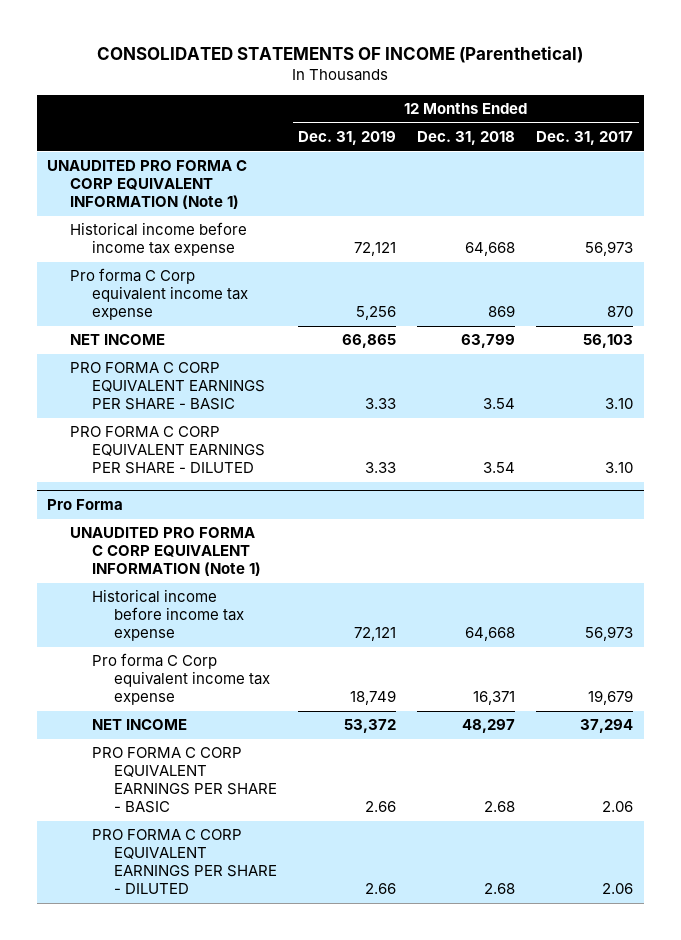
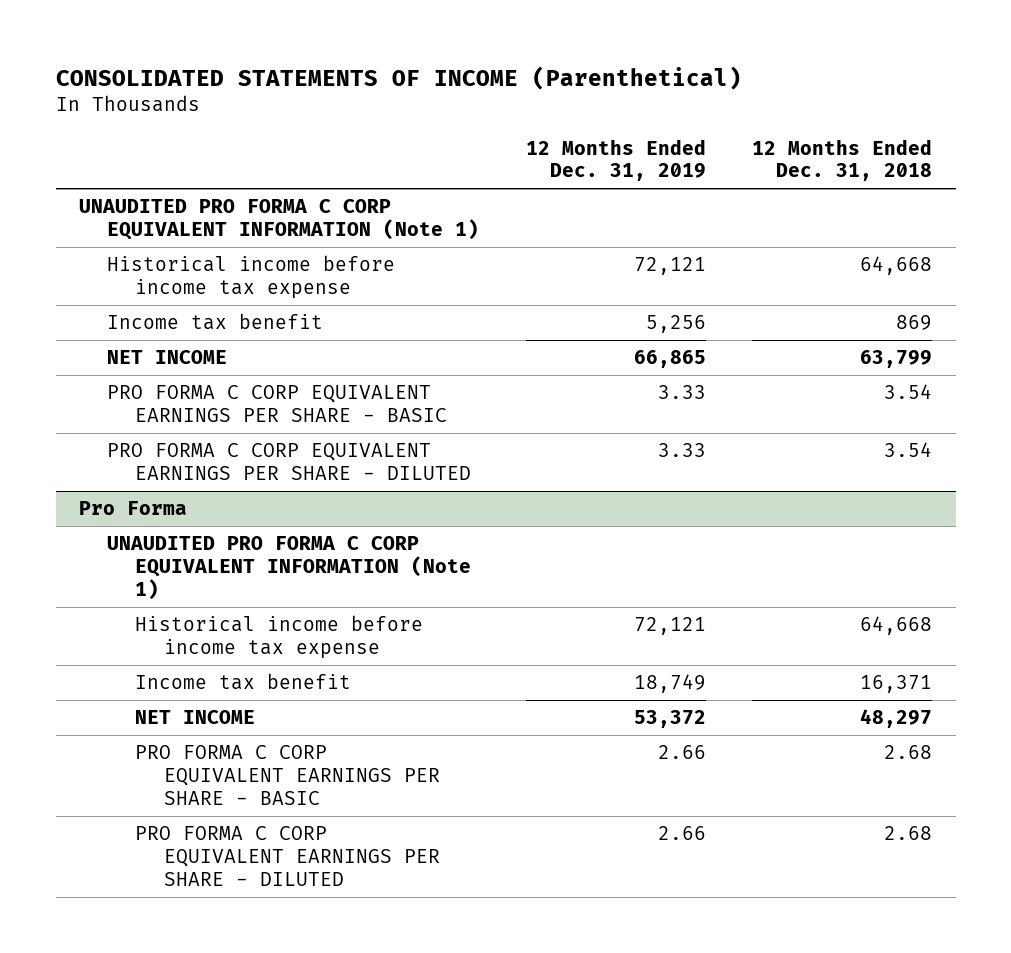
[536,131,634,146] Dec. 31, 2017 -> none
[69,268,248,321] Pro forma C Corp equivalent income tax expense -> [107,313,324,331] Income tax benefit
[91,653,270,706] Pro forma C Corp equivalent income tax expense -> [135,673,352,691] Income tax benefit

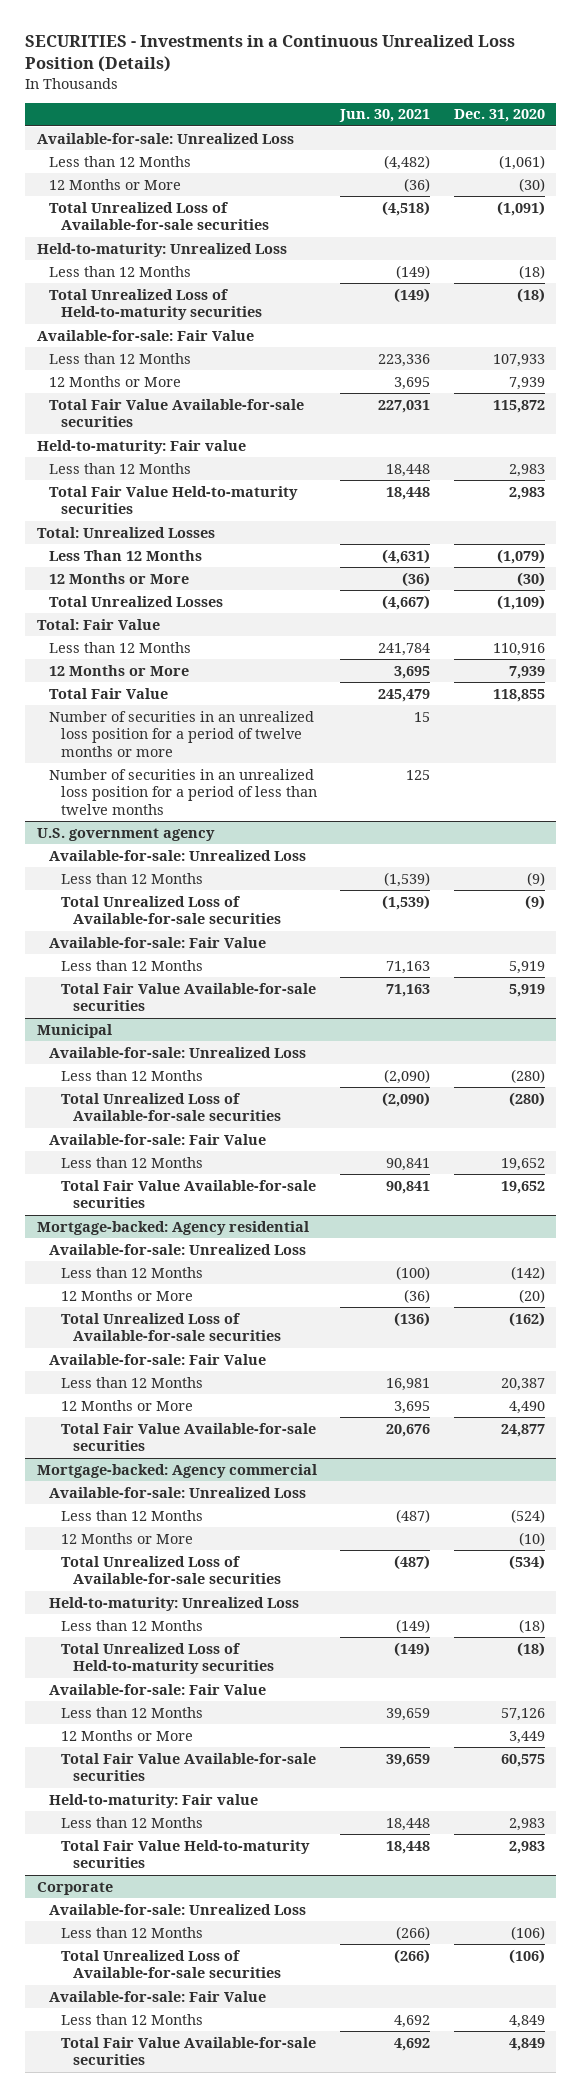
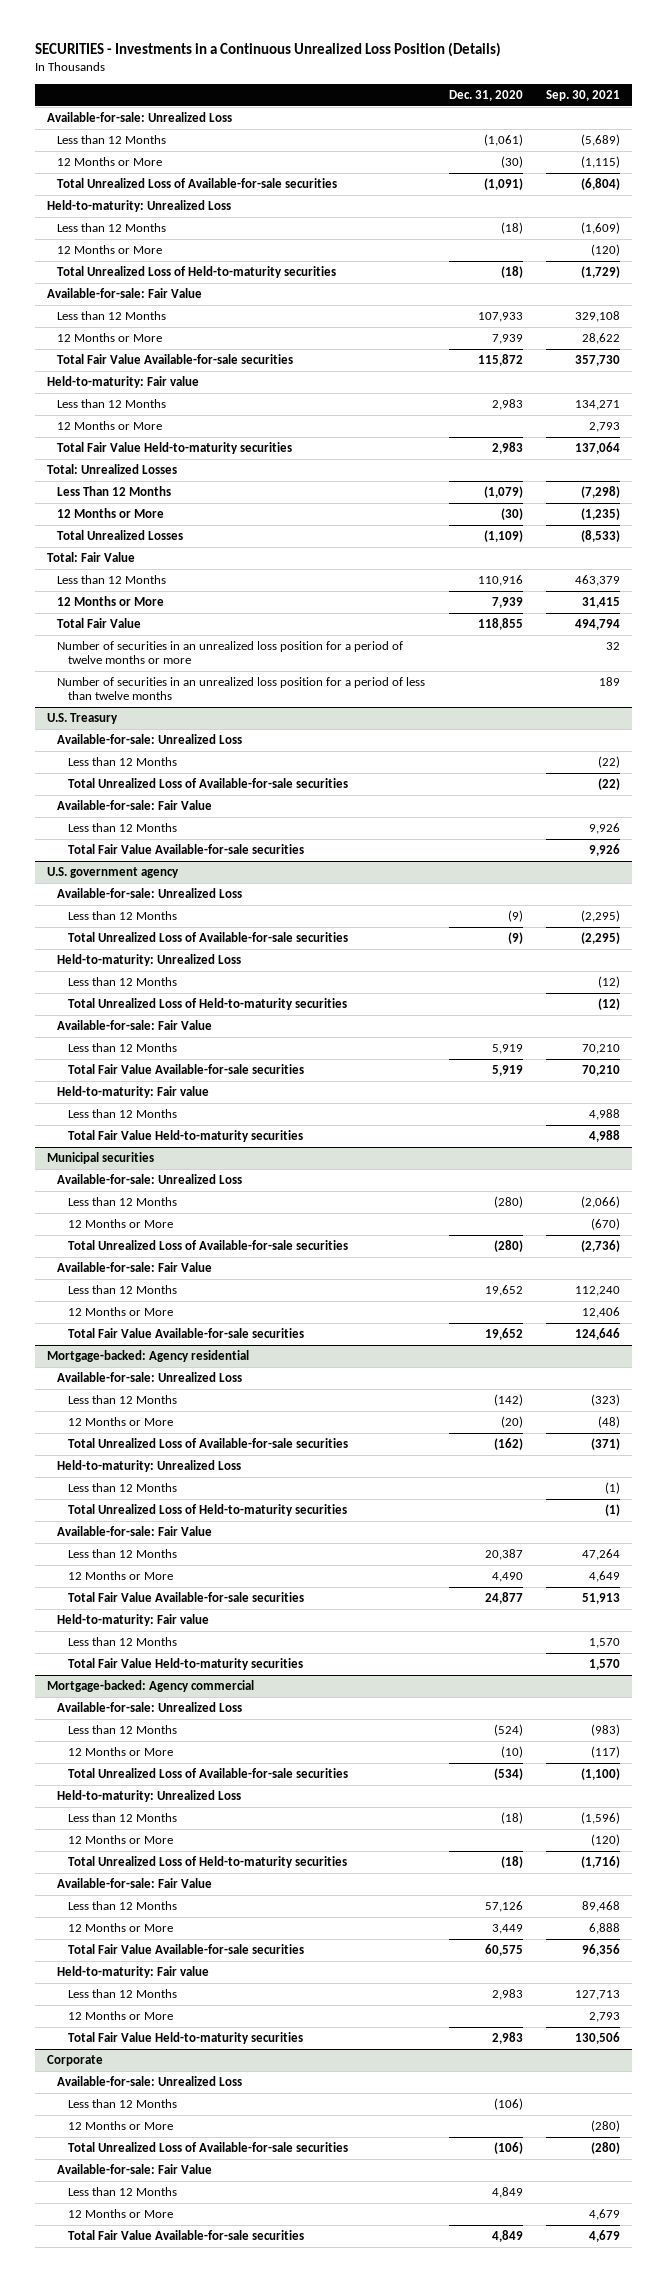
[339,109,431,123] Jun. 30, 2021 -> none
none -> [545,89,620,101] Sep. 30, 2021
none -> [57,244,163,254] 12 Months or More
none -> [57,420,163,430] 12 Months or More
none -> [46,712,118,724] U.S. Treasury
none -> [57,733,243,744] Available-for-sale: Unrealized Loss
none -> [67,756,177,766] Less than 12 Months
none -> [67,777,348,788] Total Unrealized Loss of Available-for-sale securities
none -> [57,799,213,810] Available-for-sale: Fair Value
none -> [67,822,177,832] Less than 12 Months
none -> [67,843,304,854] Total Fair Value Available-for-sale securities
none -> [57,953,242,966] Held-to-maturity: Unrealized Loss
none -> [67,976,177,986] Less than 12 Months
none -> [67,997,347,1010] Total Unrealized Loss of Held-to-maturity securities
none -> [57,1085,210,1098] Held-to-maturity: Fair value
none -> [67,1108,177,1118] Less than 12 Months
none -> [67,1129,303,1142] Total Fair Value Held-to-maturity securities
[36,1023,112,1038] Municipal -> [46,1151,154,1164] Municipal securities
none -> [67,1218,173,1228] 12 Months or More
none -> [67,1306,173,1316] 12 Months or More
none -> [57,1459,242,1472] Held-to-maturity: Unrealized Loss
none -> [67,1482,177,1492] Less than 12 Months
none -> [67,1503,347,1516] Total Unrealized Loss of Held-to-maturity securities
none -> [57,1613,210,1626] Held-to-maturity: Fair value
none -> [67,1636,177,1646] Less than 12 Months
none -> [67,1657,303,1670] Total Fair Value Held-to-maturity securities
none -> [67,1834,173,1844] 12 Months or More
none -> [67,2010,173,2020] 12 Months or More
none -> [67,2120,173,2130] 12 Months or More
none -> [67,2208,173,2218] 12 Months or More

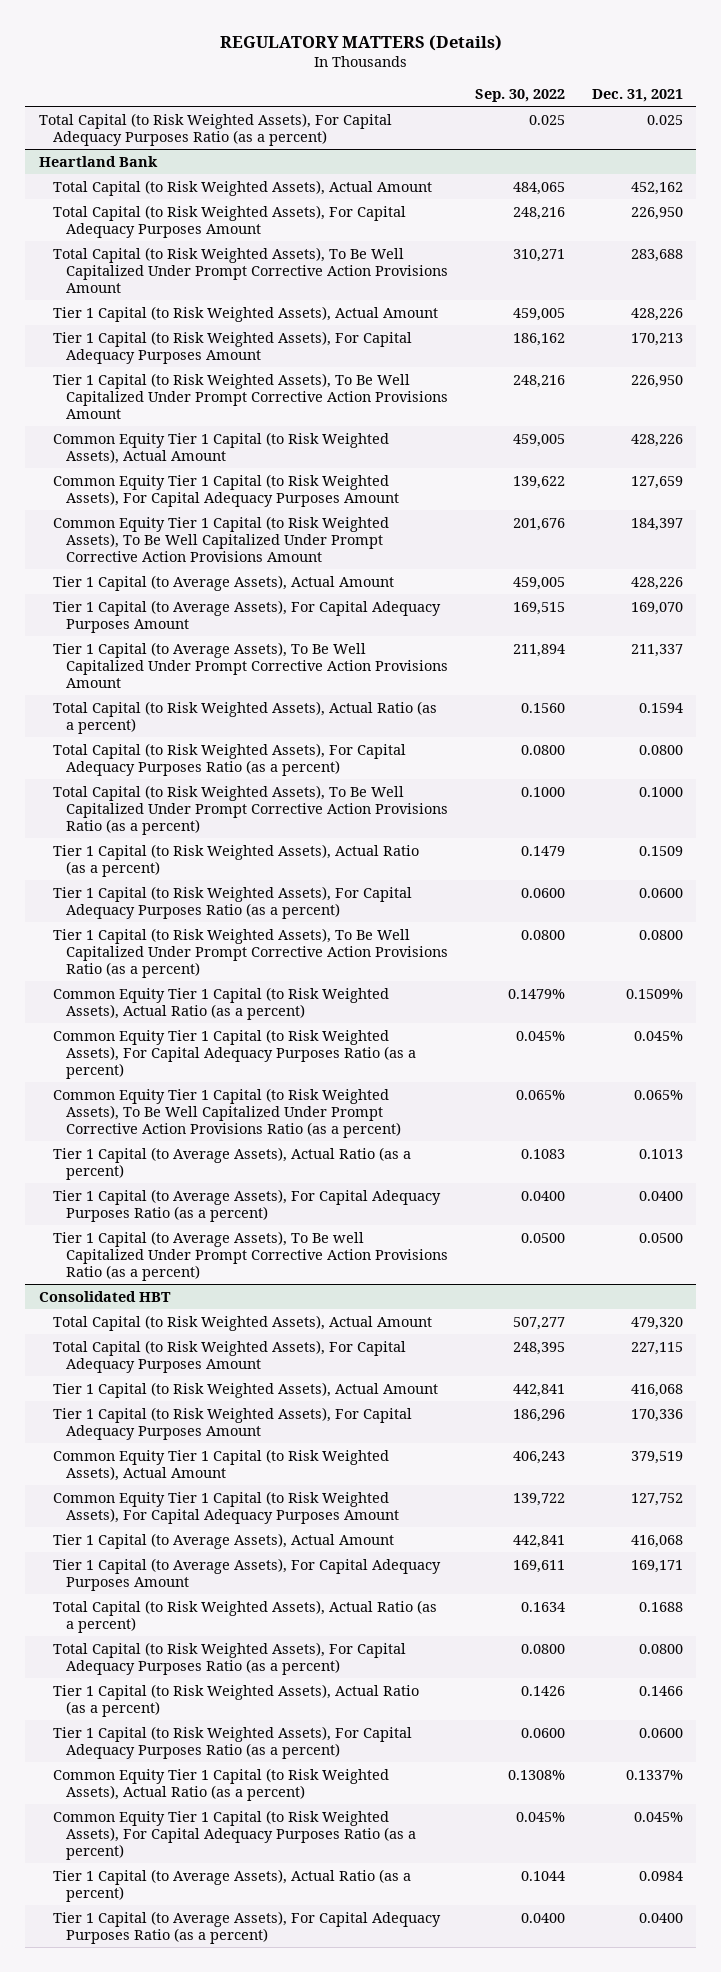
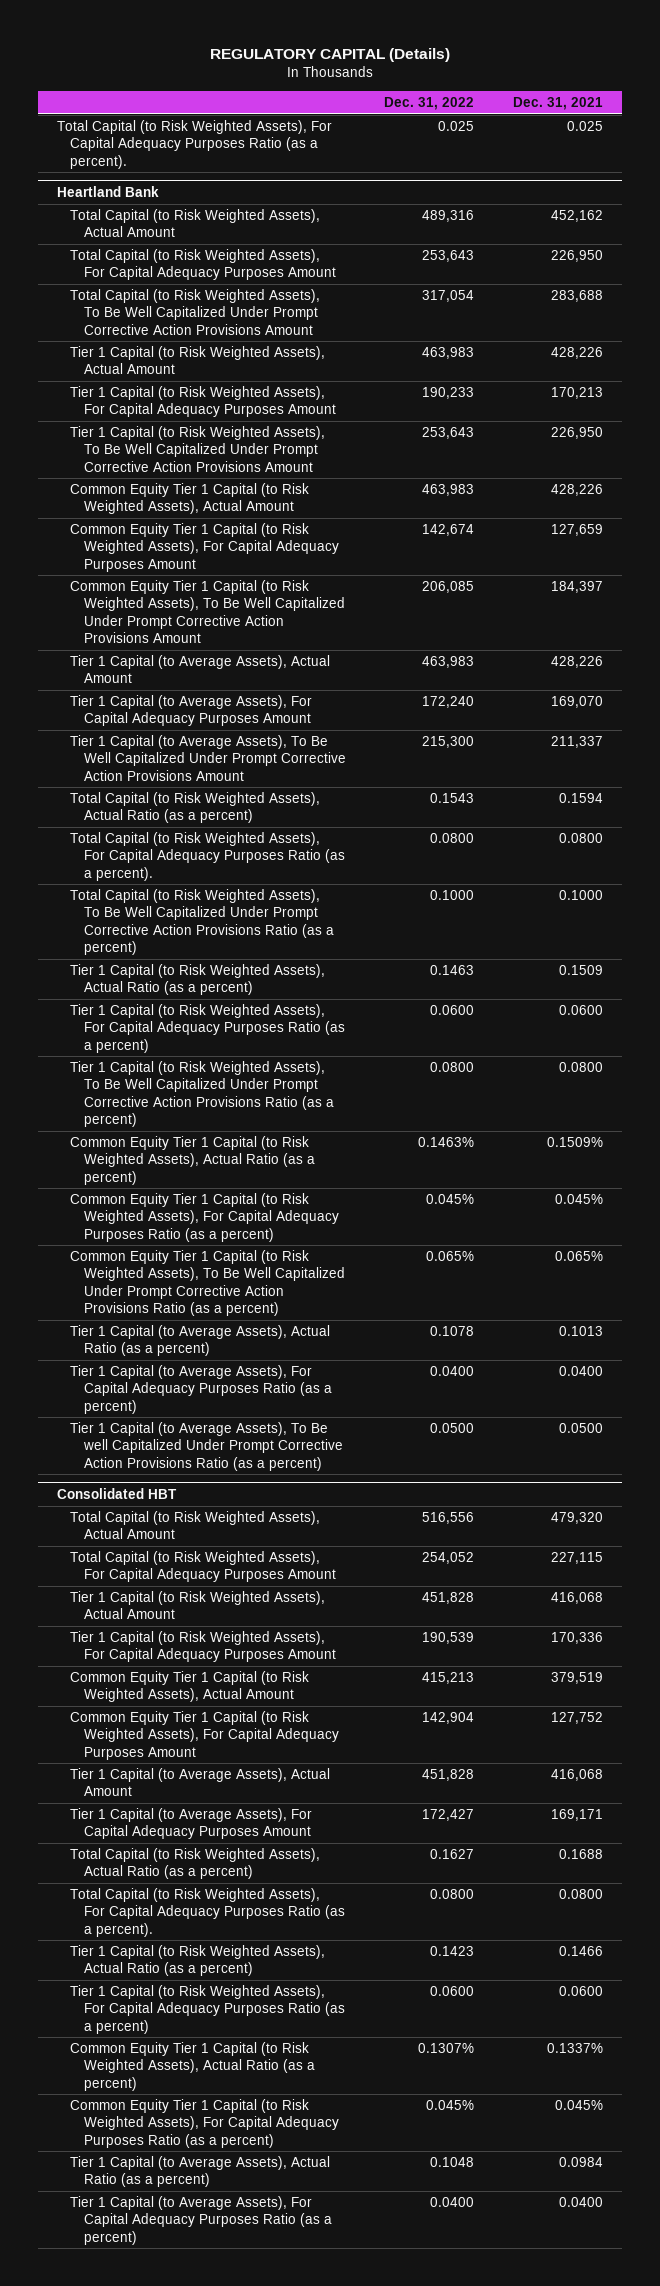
[219,34,502,51] REGULATORY MATTERS (Details) -> [209,47,450,62] REGULATORY CAPITAL (Details)
[475,88,566,102] Sep. 30, 2022 -> none
none -> [384,97,475,111] Dec. 31, 2022
[38,112,392,146] Total Capital (to Risk Weighted Assets), For Capital Adequacy Purposes Ratio (as a percent) -> [56,120,332,169] Total Capital (to Risk Weighted Assets), For Capital Adequacy Purposes Ratio (as a percent).
[52,742,406,776] Total Capital (to Risk Weighted Assets), For Capital Adequacy Purposes Ratio (as a percent) -> [70,832,345,881] Total Capital (to Risk Weighted Assets), For Capital Adequacy Purposes Ratio (as a percent).
[52,1641,406,1675] Total Capital (to Risk Weighted Assets), For Capital Adequacy Purposes Ratio (as a percent) -> [70,1888,345,1937] Total Capital (to Risk Weighted Assets), For Capital Adequacy Purposes Ratio (as a percent).

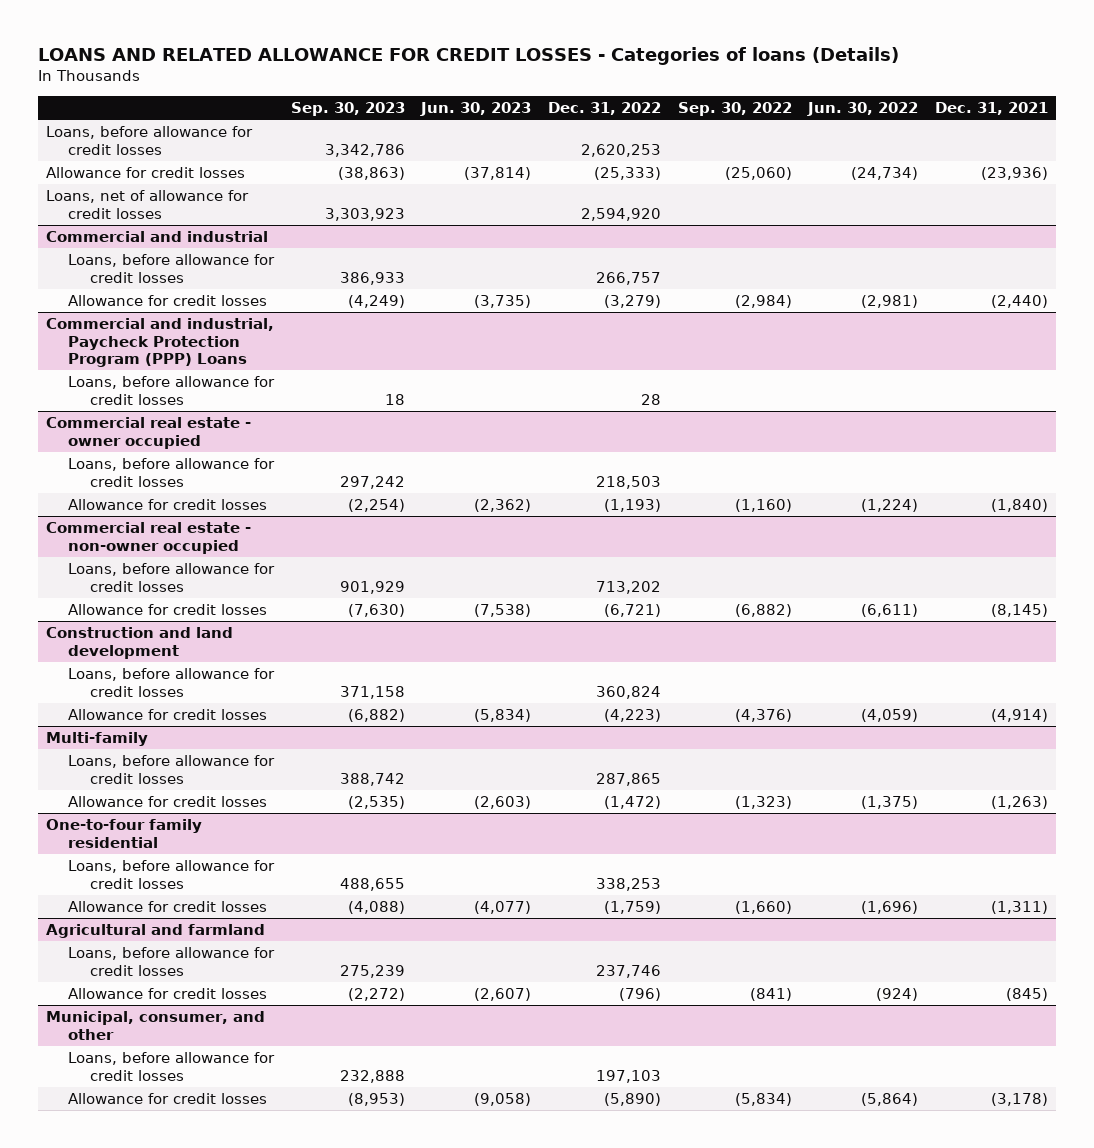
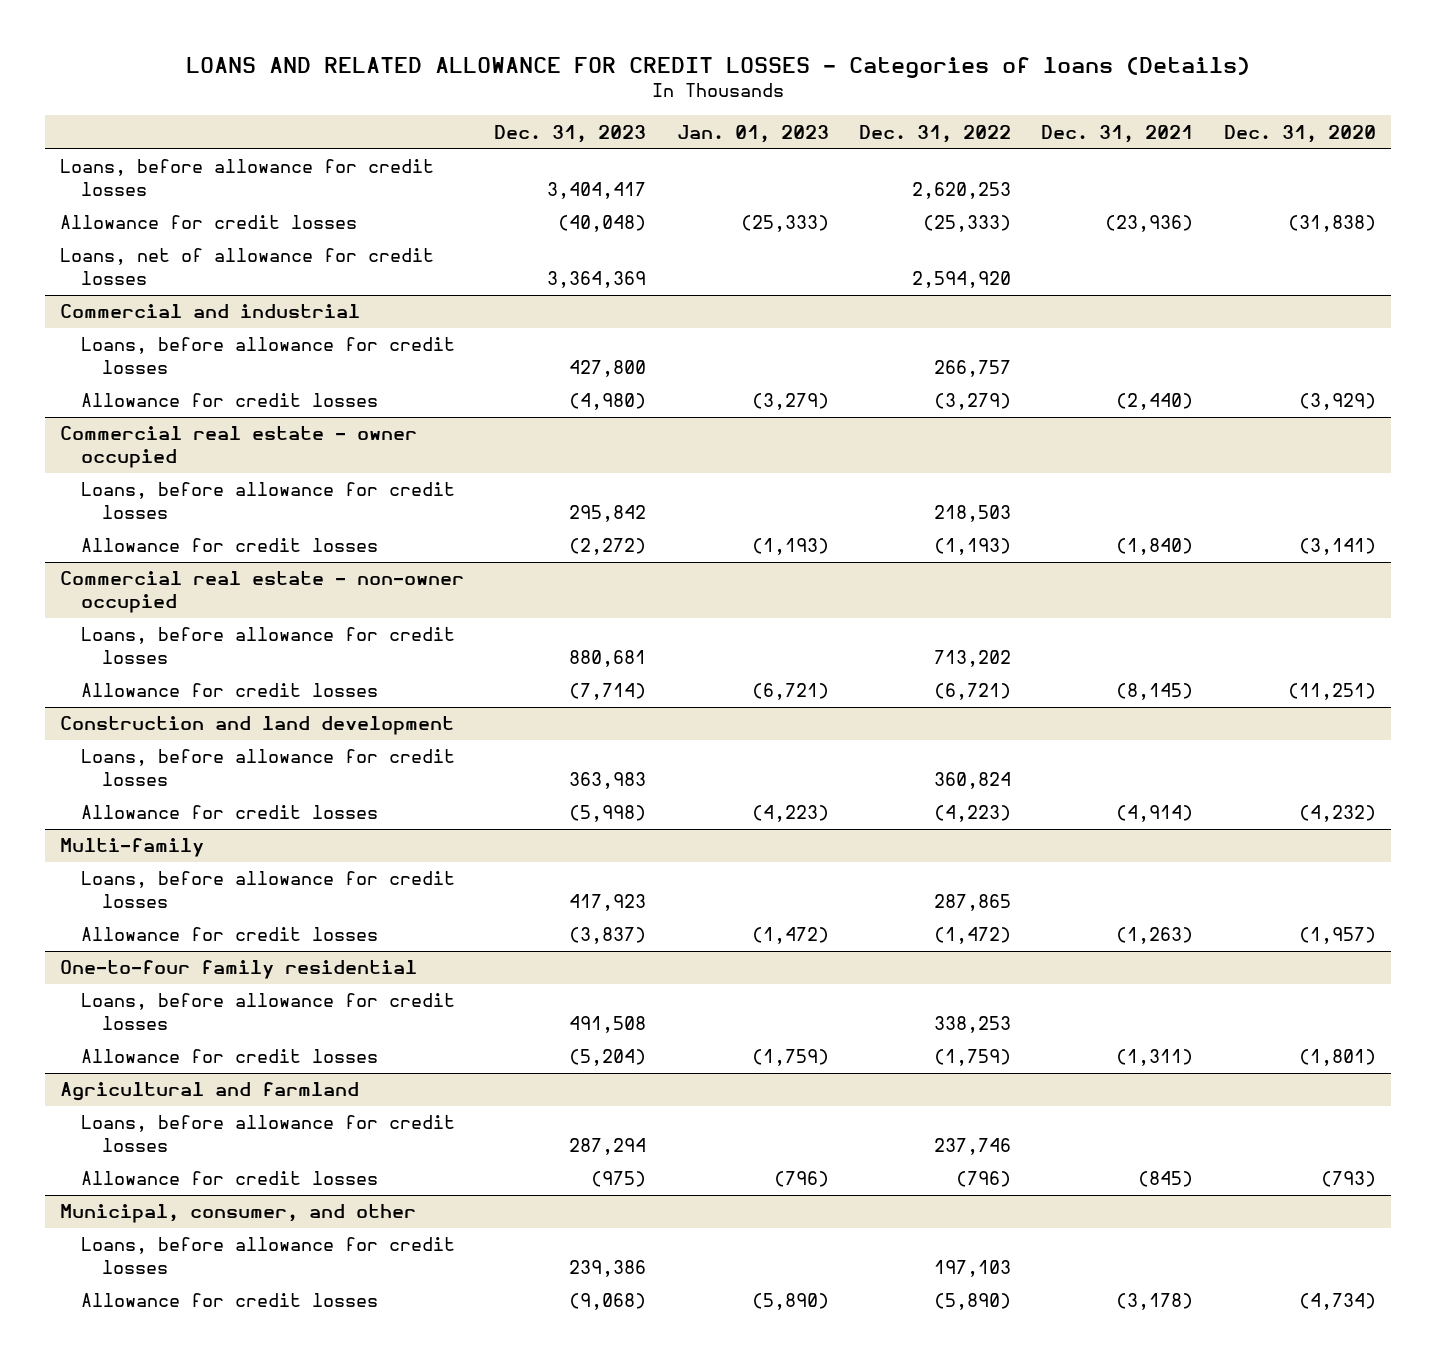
[290,102,405,117] Sep. 30, 2023 -> none
[420,102,532,117] Jun. 30, 2023 -> none
[677,102,792,117] Sep. 30, 2022 -> none
[807,102,919,117] Jun. 30, 2022 -> none
none -> [494,124,647,143] Dec. 31, 2023
none -> [676,124,829,143] Jan. 01, 2023
none -> [1223,124,1376,143] Dec. 31, 2020
[45,317,274,368] Commercial and industrial, Paycheck Protection Program (PPP) Loans -> none
[68,375,276,405] Loans, before allowance for credit losses -> none

